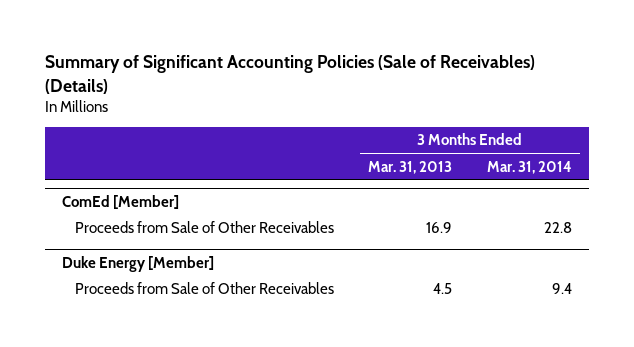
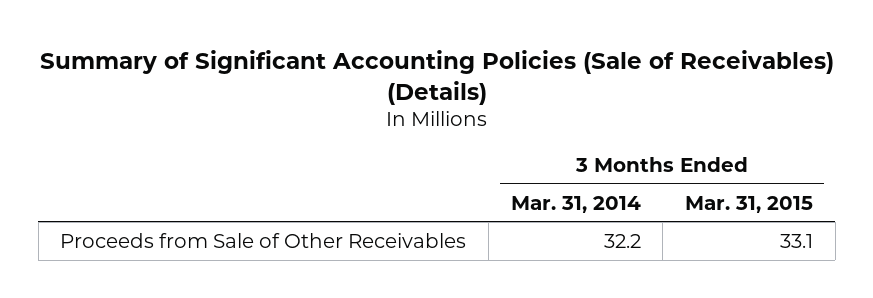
[368,160,453,174] Mar. 31, 2013 -> none
none -> [684,195,813,213] Mar. 31, 2015
[62,195,180,210] ComEd [Member] -> none
[62,256,215,273] Duke Energy [Member] -> none
[74,282,334,295] Proceeds from Sale of Other Receivables -> none
[543,222,572,234] 22.8 -> [603,233,641,248] 32.2

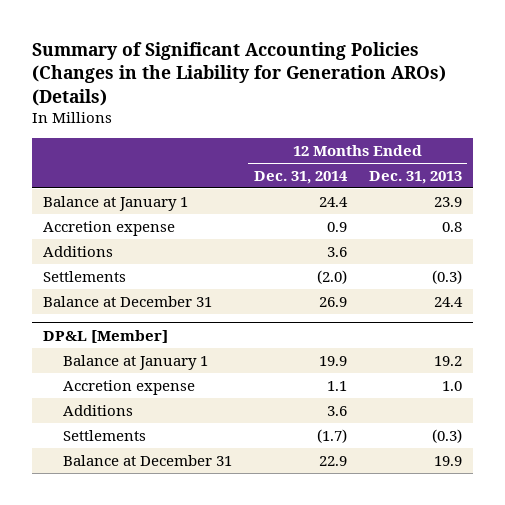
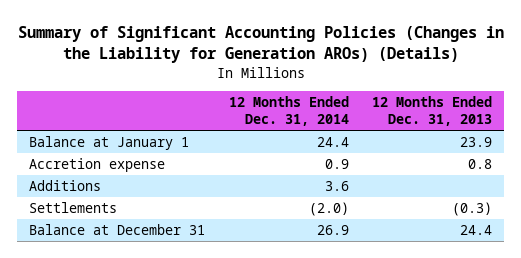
[43,329,169,343] DP&L [Member] -> none
[62,354,208,370] Balance at January 1 -> none
[62,379,195,395] Accretion expense -> none
[62,404,133,416] Additions -> none
[62,429,146,441] Settlements -> none
[62,454,232,466] Balance at December 31 -> none

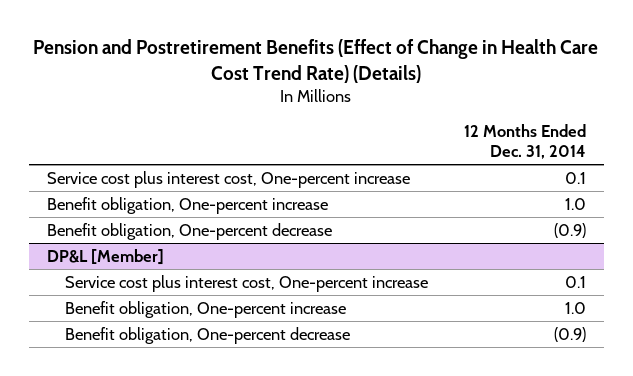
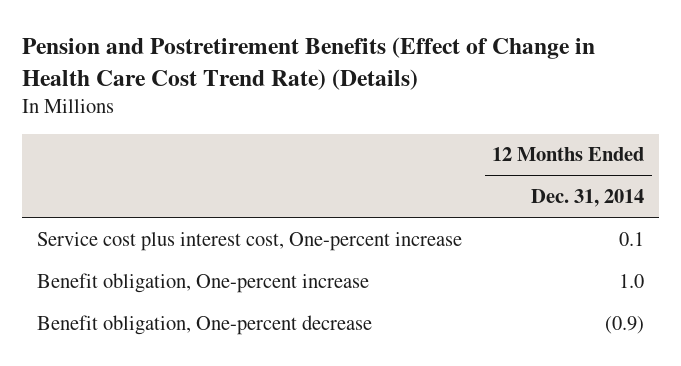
[46,248,164,265] DP&L [Member] -> none
[64,274,428,292] Service cost plus interest cost, One-percent increase -> none
[64,300,346,318] Benefit obligation, One-percent increase -> none
[64,326,350,344] Benefit obligation, One-percent decrease -> none

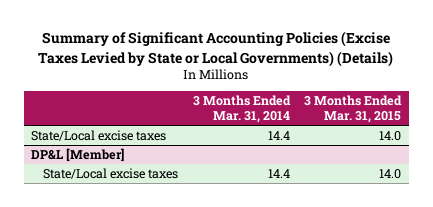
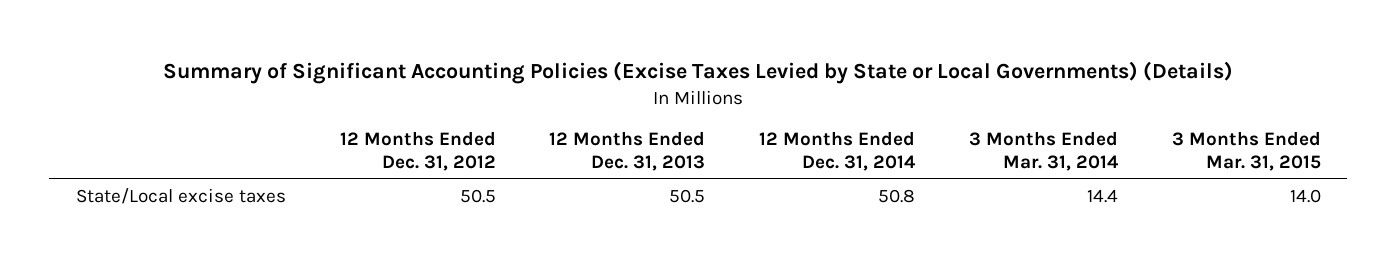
none -> [339,130,496,172] 12 Months Ended Dec. 31, 2012
none -> [549,130,706,172] 12 Months Ended Dec. 31, 2013
none -> [759,130,917,172] 12 Months Ended Dec. 31, 2014
[31,147,125,162] DP&L [Member] -> none
[43,167,179,179] State/Local excise taxes -> none

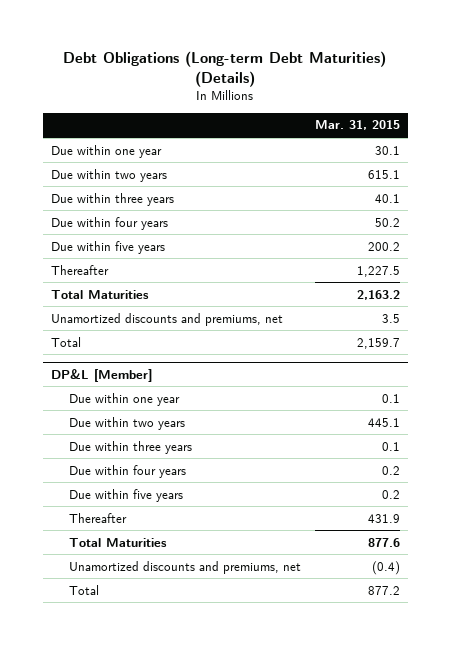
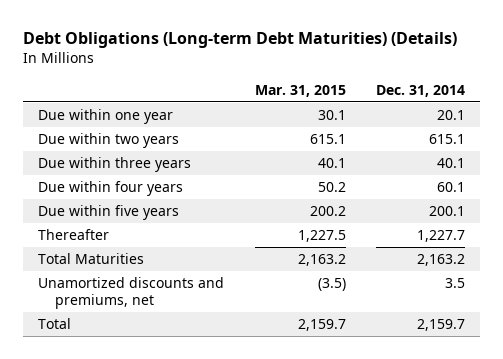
none -> [376,84,466,97] Dec. 31, 2014
[382,313,401,323] 3.5 -> [317,278,346,292] (3.5)
[50,368,152,382] DP&L [Member] -> none
[68,392,180,406] Due within one year -> none
[68,416,185,430] Due within two years -> none
[68,440,192,454] Due within three years -> none
[68,464,186,478] Due within four years -> none
[68,488,183,502] Due within five years -> none
[68,512,127,523] Thereafter -> none
[68,537,167,547] Total Maturities -> none
[68,560,301,574] Unamortized discounts and premiums, net -> none
[68,584,99,595] Total -> none

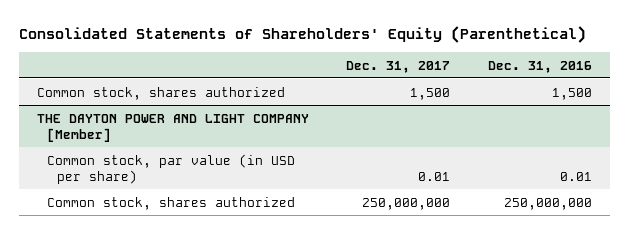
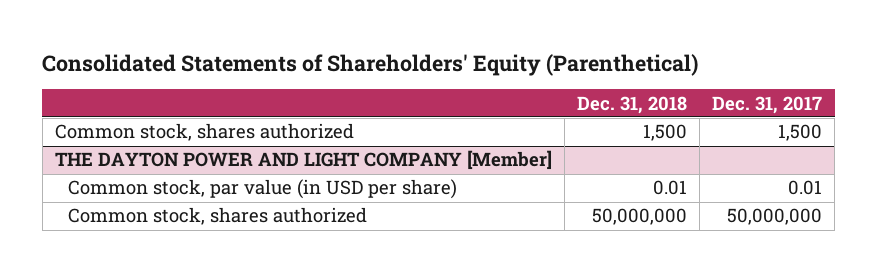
[487,60,592,73] Dec. 31, 2016 -> none
none -> [576,95,687,114] Dec. 31, 2018
[362,197,451,210] 250,000,000 -> [727,208,823,226] 50,000,000

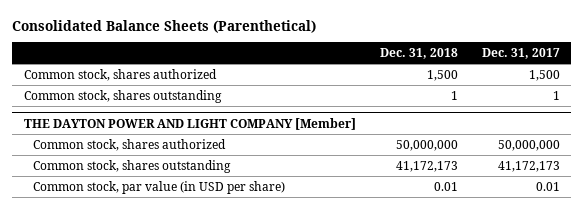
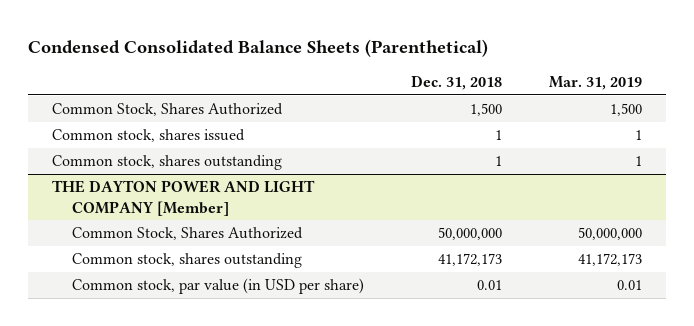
[12,19,317,33] Consolidated Balance Sheets (Parenthetical) -> [28,39,489,58] Condensed Consolidated Balance Sheets (Parenthetical)
[481,48,560,60] Dec. 31, 2017 -> none
none -> [549,76,643,91] Mar. 31, 2019
[23,68,217,81] Common stock, shares authorized -> [51,103,283,117] Common Stock, Shares Authorized
none -> [51,129,245,143] Common stock, shares issued
[33,138,227,151] Common stock, shares authorized -> [71,227,303,241] Common Stock, Shares Authorized

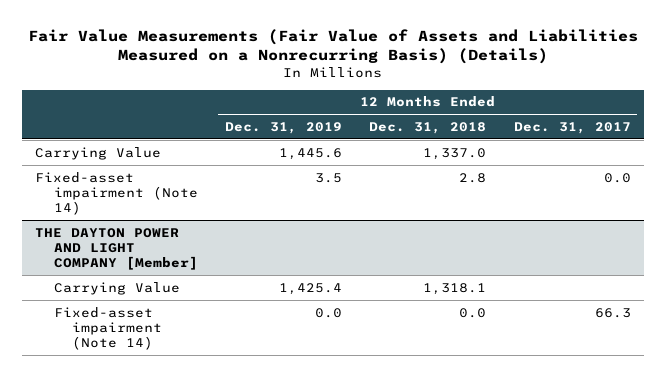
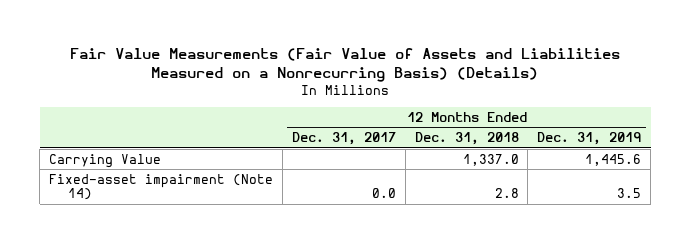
[35,227,198,270] THE DAYTON POWER AND LIGHT COMPANY [Member] -> none
[53,281,180,295] Carrying Value -> none
[53,306,162,350] Fixed-asset impairment (Note 14) -> none

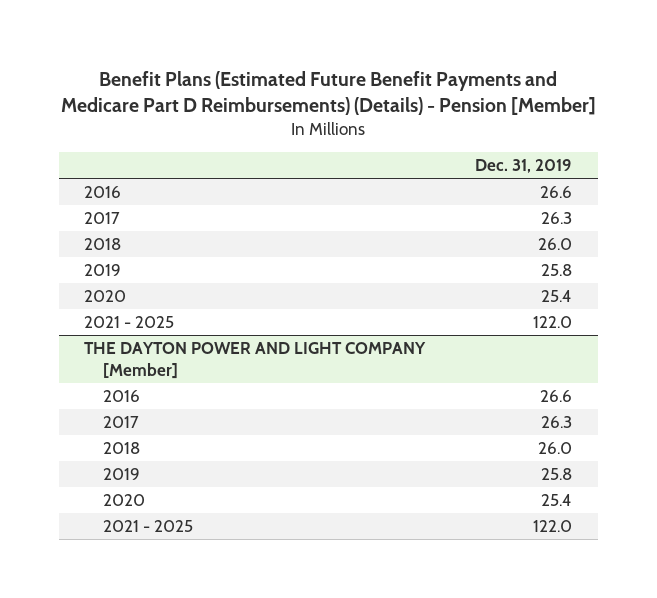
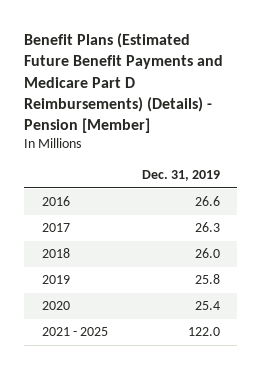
[84,342,427,380] THE DAYTON POWER AND LIGHT COMPANY [Member] -> none
[102,390,140,403] 2016 -> none
[102,416,139,429] 2017 -> none
[102,442,140,455] 2018 -> none
[102,468,140,481] 2019 -> none
[102,494,145,507] 2020 -> none
[102,520,193,533] 2021 - 2025 -> none

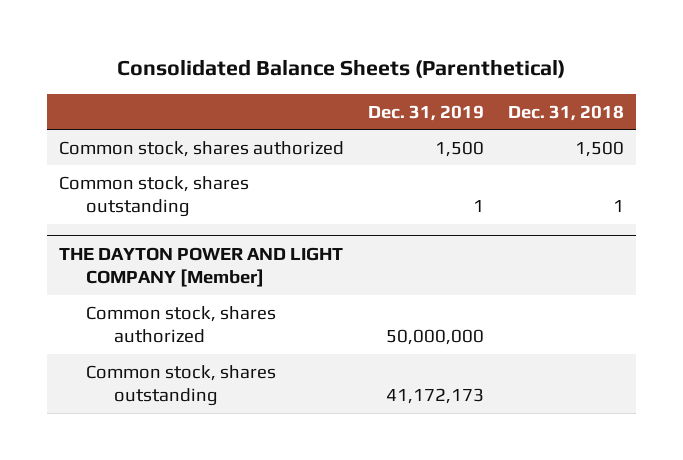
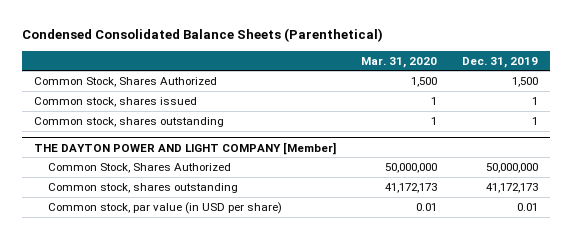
[117,59,566,79] Consolidated Balance Sheets (Parenthetical) -> [21,28,383,43] Condensed Consolidated Balance Sheets (Parenthetical)
[508,104,625,121] Dec. 31, 2018 -> none
none -> [360,56,437,68] Mar. 31, 2020
[58,140,344,157] Common stock, shares authorized -> [34,76,218,87] Common Stock, Shares Authorized
none -> [34,96,198,107] Common stock, shares issued
[86,305,277,344] Common stock, shares authorized -> [47,162,231,173] Common Stock, Shares Authorized
none -> [47,201,282,214] Common stock, par value (in USD per share)

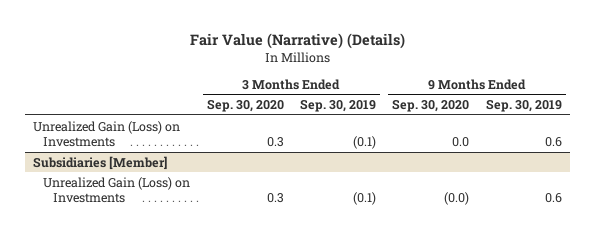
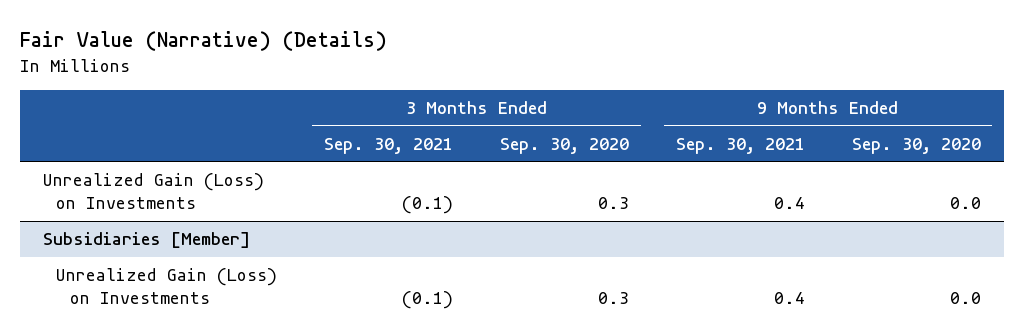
[300,99,377,113] Sep. 30, 2019 -> none
[485,99,562,113] Sep. 30, 2019 -> none
none -> [324,137,454,154] Sep. 30, 2021
none -> [675,137,805,154] Sep. 30, 2021
[444,192,470,206] (0.0) -> [949,291,981,304] 0.0

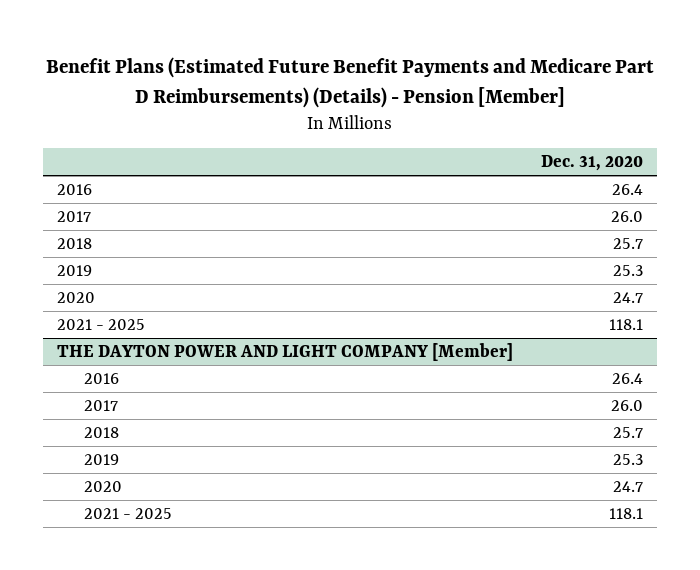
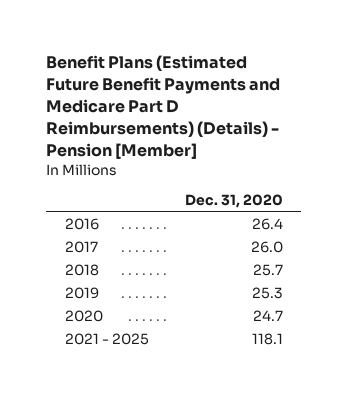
[56,343,513,362] THE DAYTON POWER AND LIGHT COMPANY [Member] -> none
[83,373,119,385] 2016 -> none
[83,400,118,412] 2017 -> none
[83,427,119,439] 2018 -> none
[83,454,119,466] 2019 -> none
[83,481,122,493] 2020 -> none
[83,508,172,520] 2021 - 2025 -> none

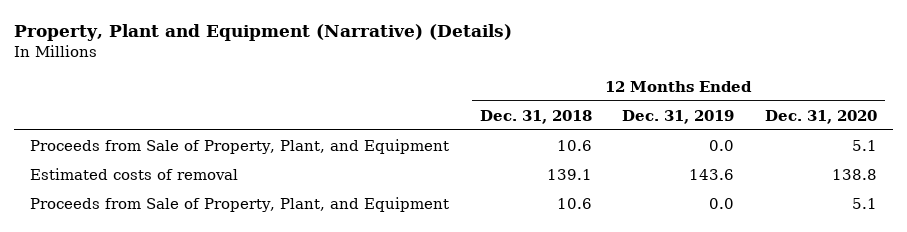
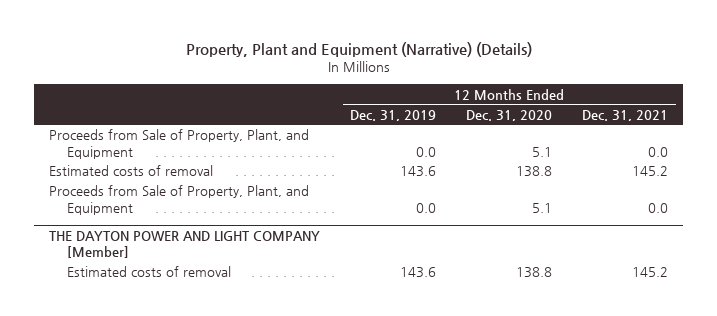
[479,109,592,124] Dec. 31, 2018 -> none
none -> [582,109,669,121] Dec. 31, 2021
none -> [49,230,321,259] THE DAYTON POWER AND LIGHT COMPANY [Member]
none -> [67,266,232,278] Estimated costs of removal

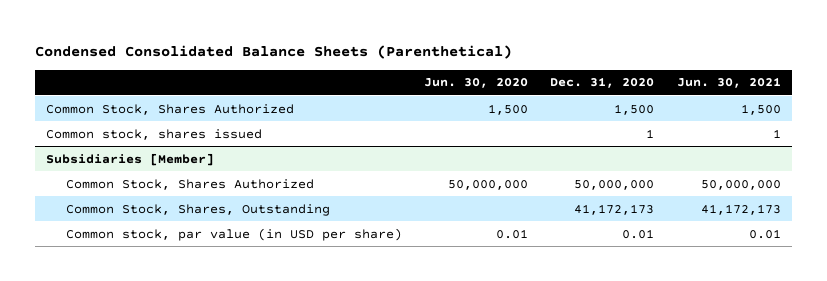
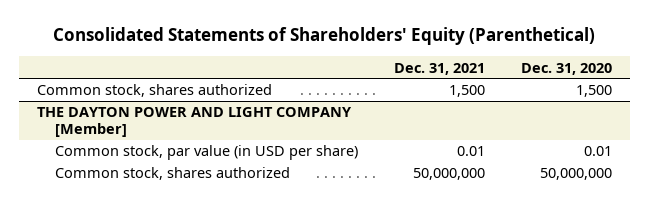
[34,44,512,59] Condensed Consolidated Balance Sheets (Parenthetical) -> [53,27,596,46] Consolidated Statements of Shareholders' Equity (Parenthetical)
[423,78,528,89] Jun. 30, 2020 -> none
[676,77,781,89] Jun. 30, 2021 -> none
none -> [393,62,485,75] Dec. 31, 2021
[45,128,262,140] Common stock, shares issued -> none
[65,178,314,190] Common Stock, Shares Authorized -> none
[65,203,330,216] Common Stock, Shares, Outstanding -> none
[45,103,294,115] Common Stock, Shares Authorized -> [36,84,272,98] Common stock, shares authorized
[45,152,214,166] Subsidiaries [Member] -> [36,107,352,138] THE DAYTON POWER AND LIGHT COMPANY [Member]
none -> [54,167,290,181] Common stock, shares authorized

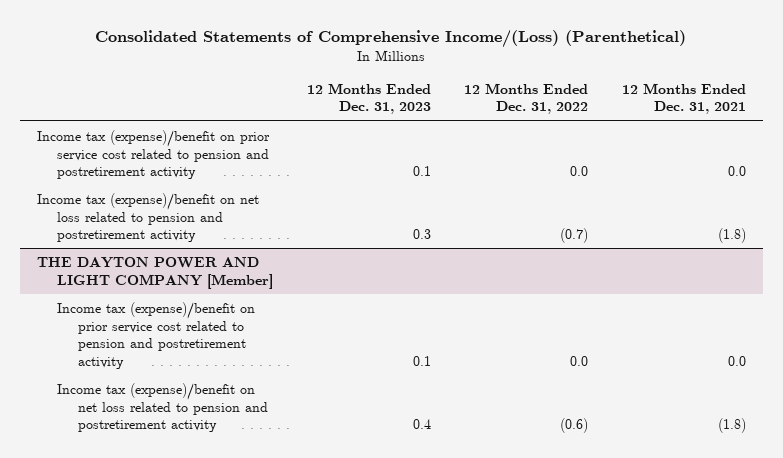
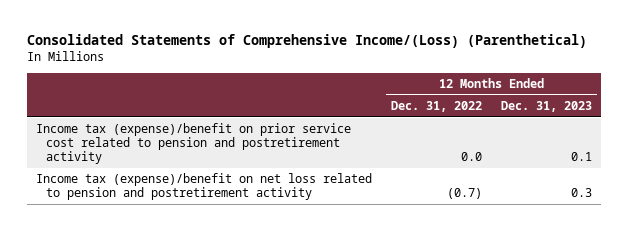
[621,82,746,115] 12 Months Ended Dec. 31, 2021 -> none
[36,257,274,289] THE DAYTON POWER AND LIGHT COMPANY [Member] -> none
[57,302,256,369] Income tax (expense)/benefit on prior service cost related to pension and postretirement activity -> none
[57,383,269,433] Income tax (expense)/benefit on net loss related to pension and postretirement activity -> none

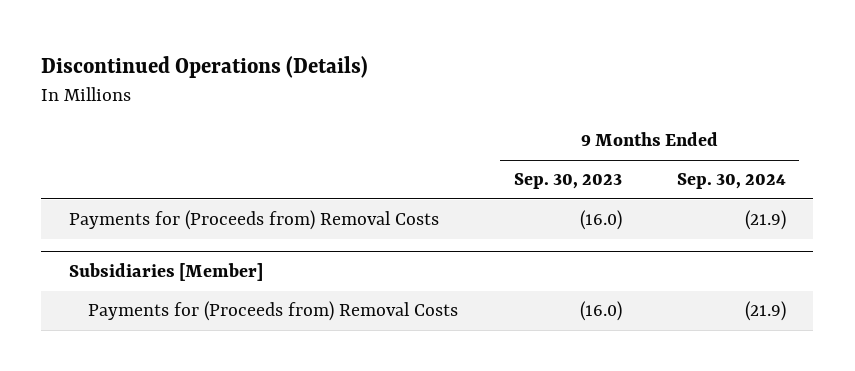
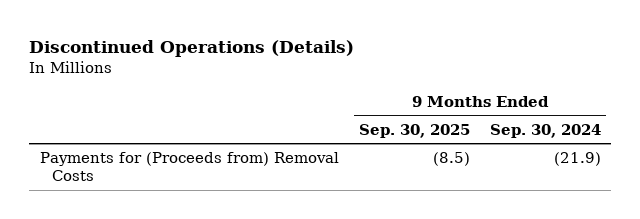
[513,173,622,190] Sep. 30, 2023 -> none
none -> [358,123,470,138] Sep. 30, 2025
[69,263,264,282] Subsidiaries [Member] -> none
[88,301,459,322] Payments for (Proceeds from) Removal Costs -> none

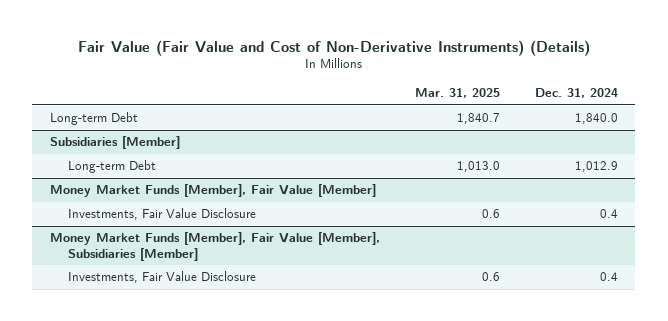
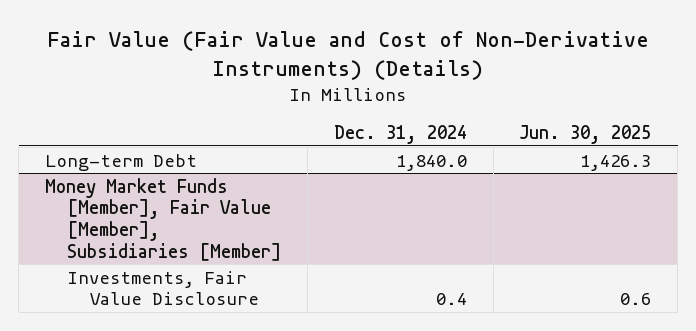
[414,88,500,99] Mar. 31, 2025 -> none
none -> [519,125,652,145] Jun. 30, 2025
[49,136,180,150] Subsidiaries [Member] -> none
[67,160,156,174] Long-term Debt -> none
[49,184,376,198] Money Market Funds [Member], Fair Value [Member] -> none
[67,208,256,221] Investments, Fair Value Disclosure -> none

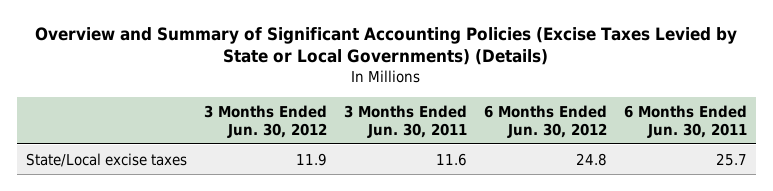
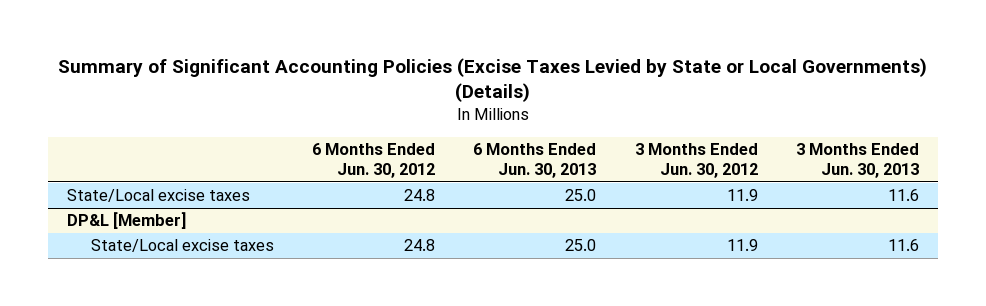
[35,26,738,66] Overview and Summary of Significant Accounting Policies (Excise Taxes Levied by State or Local Governments) (Details) -> [57,57,927,103] Summary of Significant Accounting Policies (Excise Taxes Levied by State or Local Governments) (Details)
[343,104,467,138] 3 Months Ended Jun. 30, 2011 -> none
[624,104,748,138] 6 Months Ended Jun. 30, 2011 -> none
none -> [473,143,597,179] 6 Months Ended Jun. 30, 2013
none -> [795,143,919,179] 3 Months Ended Jun. 30, 2013
none -> [66,212,187,230] DP&L [Member]
none -> [90,239,274,253] State/Local excise taxes

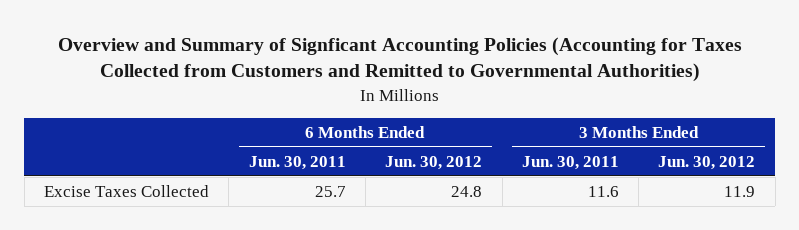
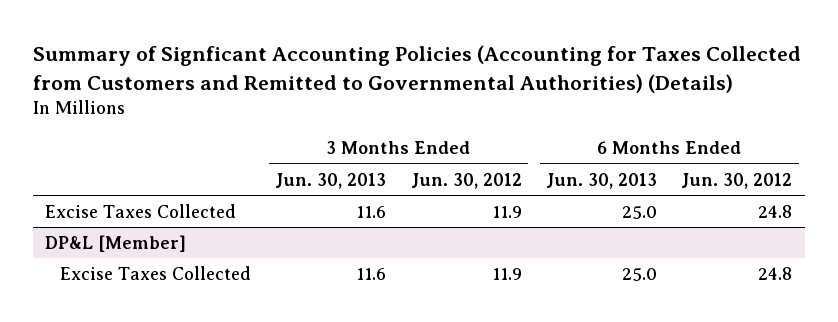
[57,36,742,83] Overview and Summary of Signficant Accounting Policies (Accounting for Taxes Collected from Customers and Remitted to Governmental Authorities) -> [33,45,802,93] Summary of Signficant Accounting Policies (Accounting for Taxes Collected from Customers and Remitted to Governmental Authorities) (Details)
[248,155,346,170] Jun. 30, 2011 -> none
[521,155,619,170] Jun. 30, 2011 -> none
none -> [275,172,387,189] Jun. 30, 2013
none -> [546,172,658,189] Jun. 30, 2013
none -> [45,234,187,252] DP&L [Member]
none -> [59,265,251,280] Excise Taxes Collected

